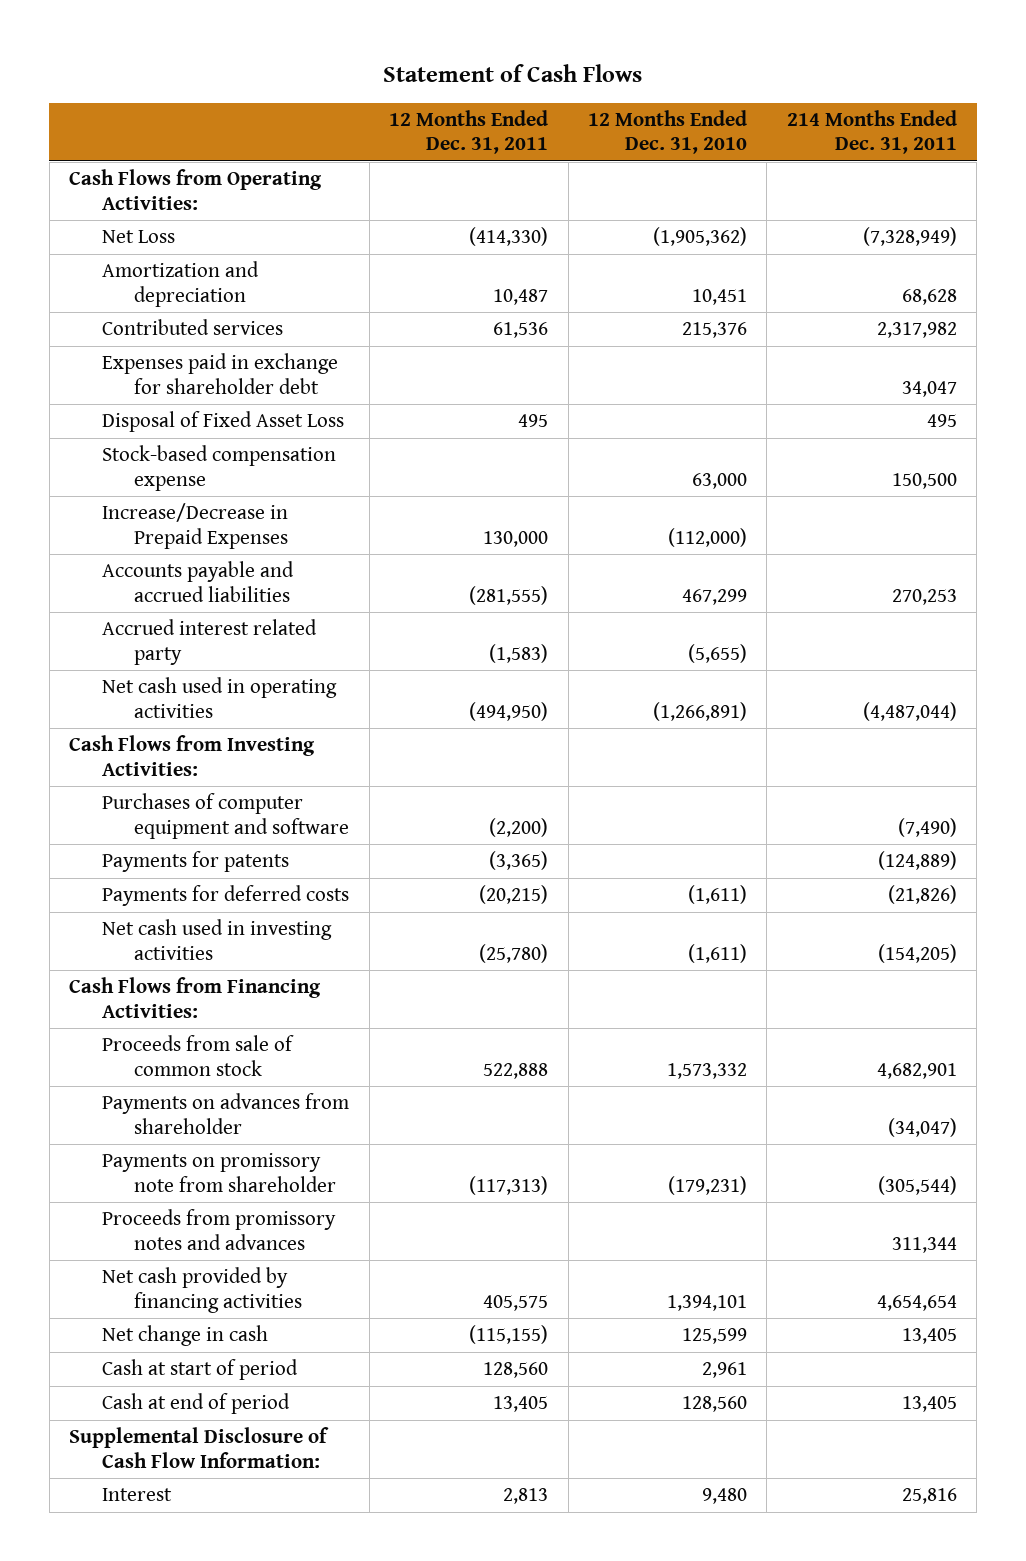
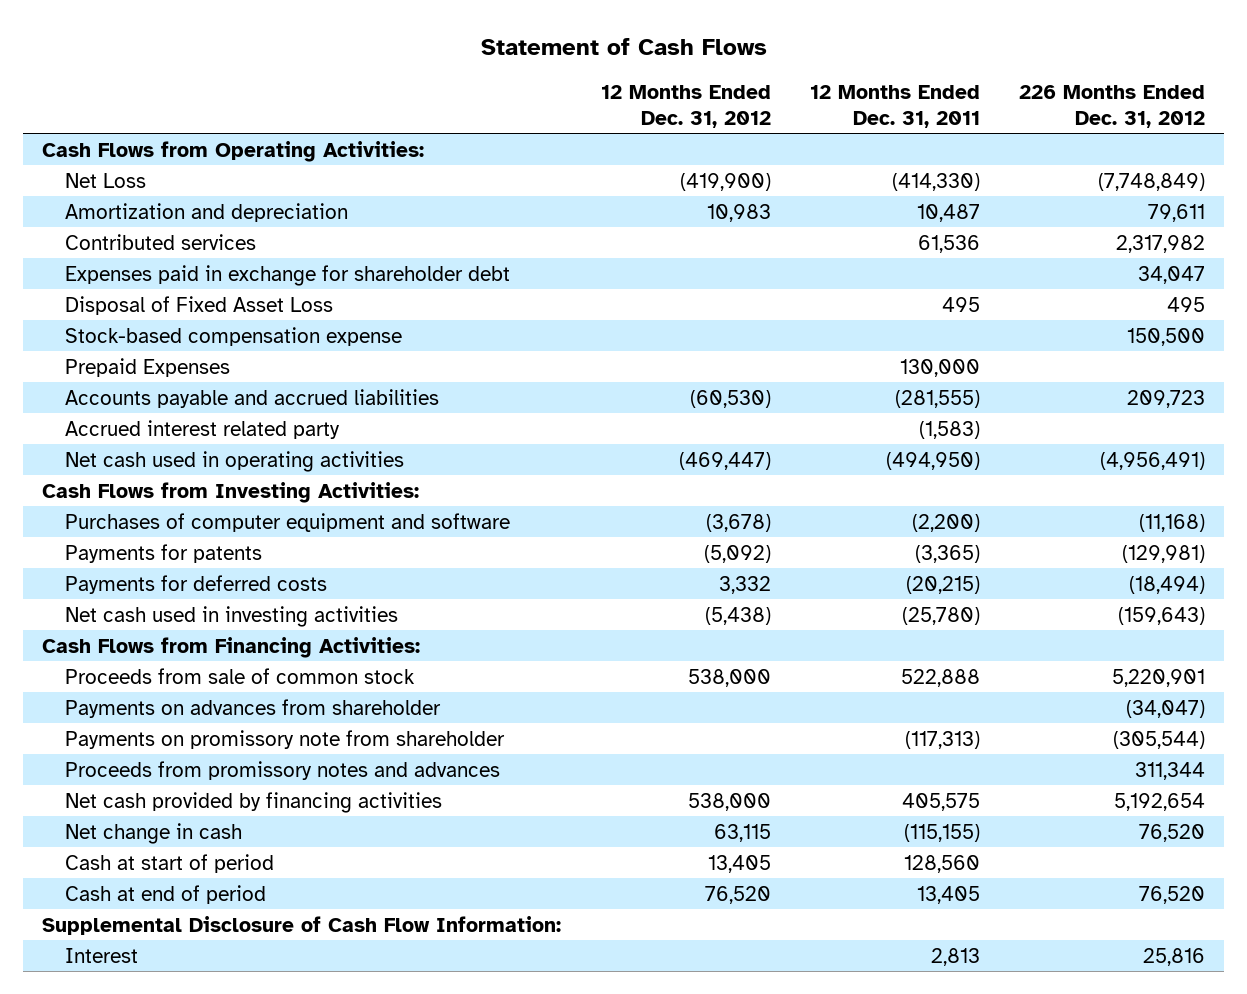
[588,110,748,155] 12 Months Ended Dec. 31, 2010 -> none
[786,110,957,155] 214 Months Ended Dec. 31, 2011 -> none
none -> [600,85,771,128] 12 Months Ended Dec. 31, 2012
none -> [1018,85,1205,128] 226 Months Ended Dec. 31, 2012
[101,503,289,549] Increase/Decrease in Prepaid Expenses -> none
none -> [64,357,230,377] Prepaid Expenses

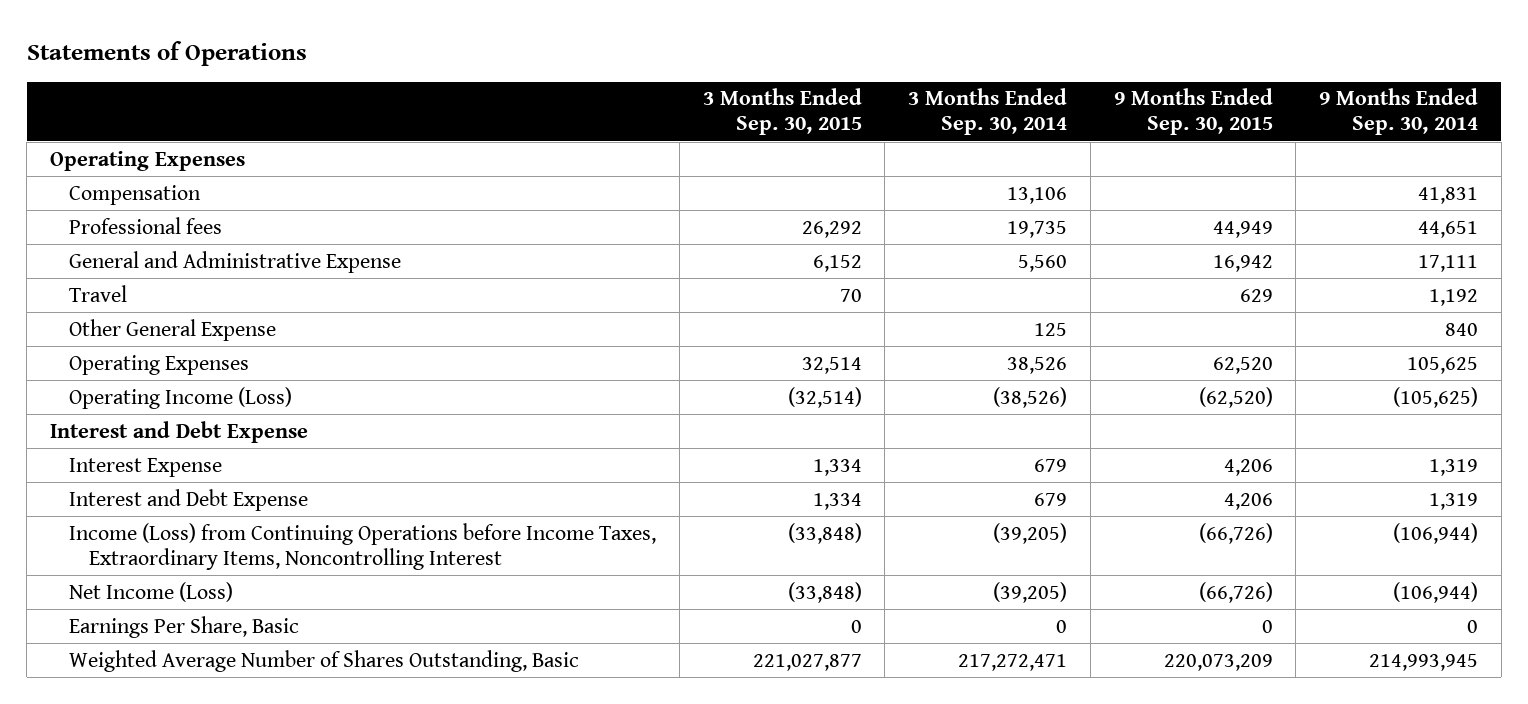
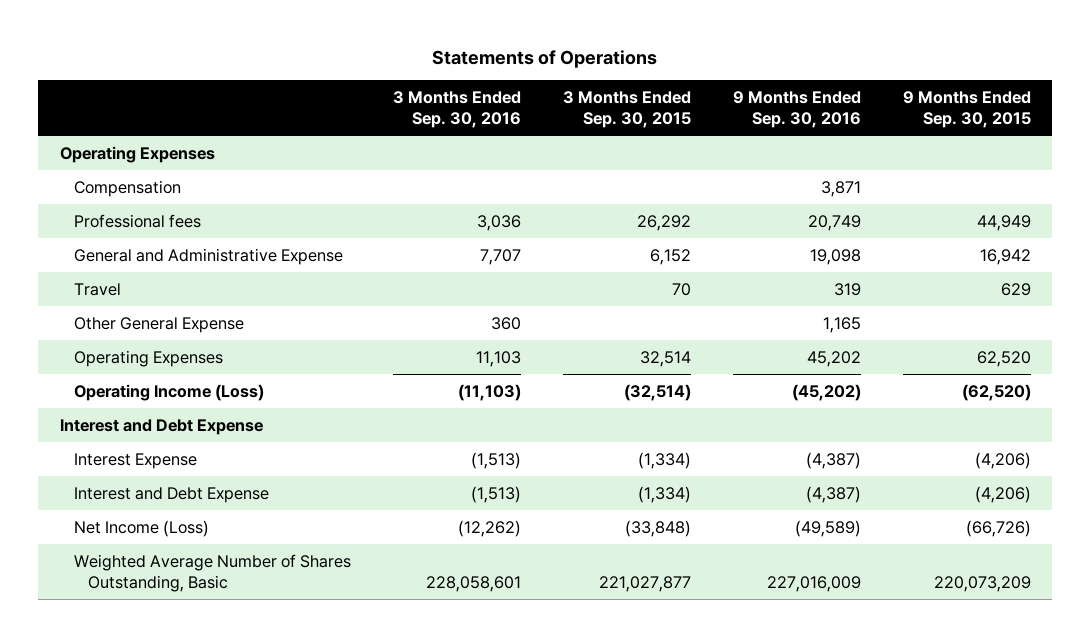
[908,88,1068,136] 3 Months Ended Sep. 30, 2014 -> none
[1318,88,1478,136] 9 Months Ended Sep. 30, 2014 -> none
none -> [392,90,521,129] 3 Months Ended Sep. 30, 2016
none -> [733,90,862,129] 9 Months Ended Sep. 30, 2016
[69,522,657,570] Income (Loss) from Continuing Operations before Income Taxes, Extraordinary Items, Noncontrolling Interest -> none
[812,458,862,476] 1,334 -> [637,451,691,469] (1,334)
[1223,458,1273,476] 4,206 -> [975,451,1032,469] (4,206)
[812,492,862,510] 1,334 -> [637,485,691,503] (1,334)
[1223,492,1273,510] 4,206 -> [975,485,1032,503] (4,206)
[69,615,300,638] Earnings Per Share, Basic -> none

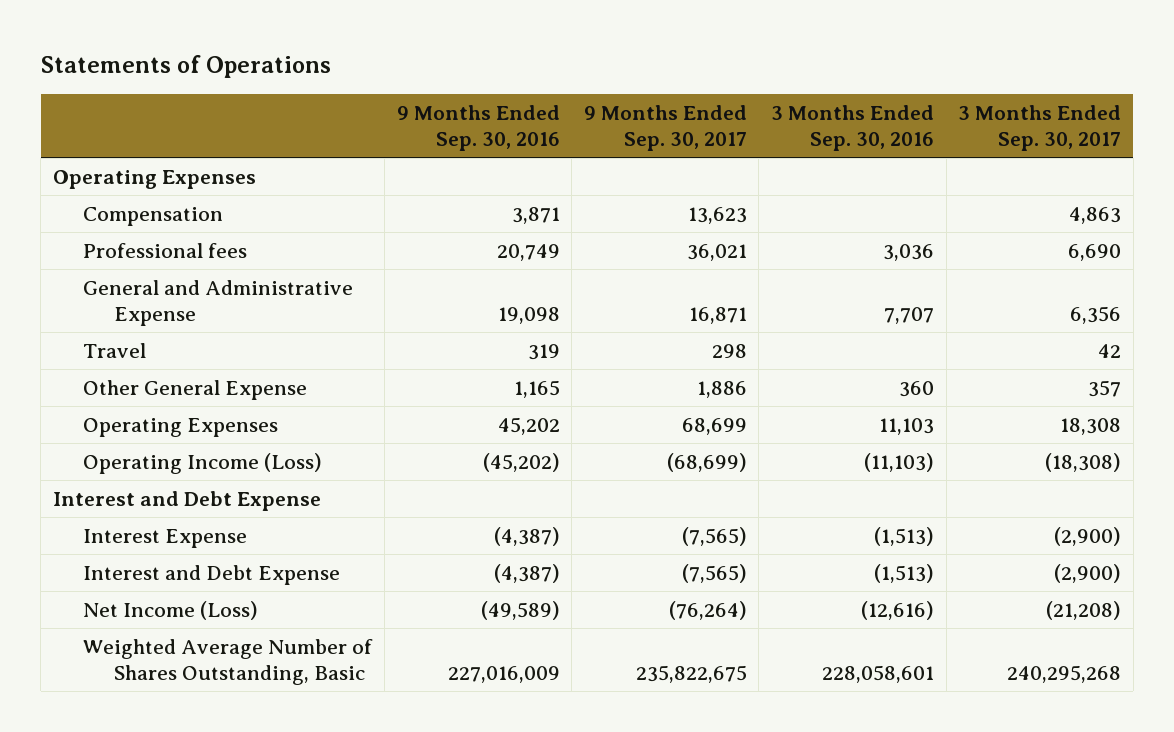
[562,90,691,129] 3 Months Ended Sep. 30, 2015 -> none
[903,90,1032,129] 9 Months Ended Sep. 30, 2015 -> none
none -> [583,105,747,152] 9 Months Ended Sep. 30, 2017
none -> [958,105,1122,152] 3 Months Ended Sep. 30, 2017
[457,519,521,537] (12,262) -> [861,600,935,620] (12,616)

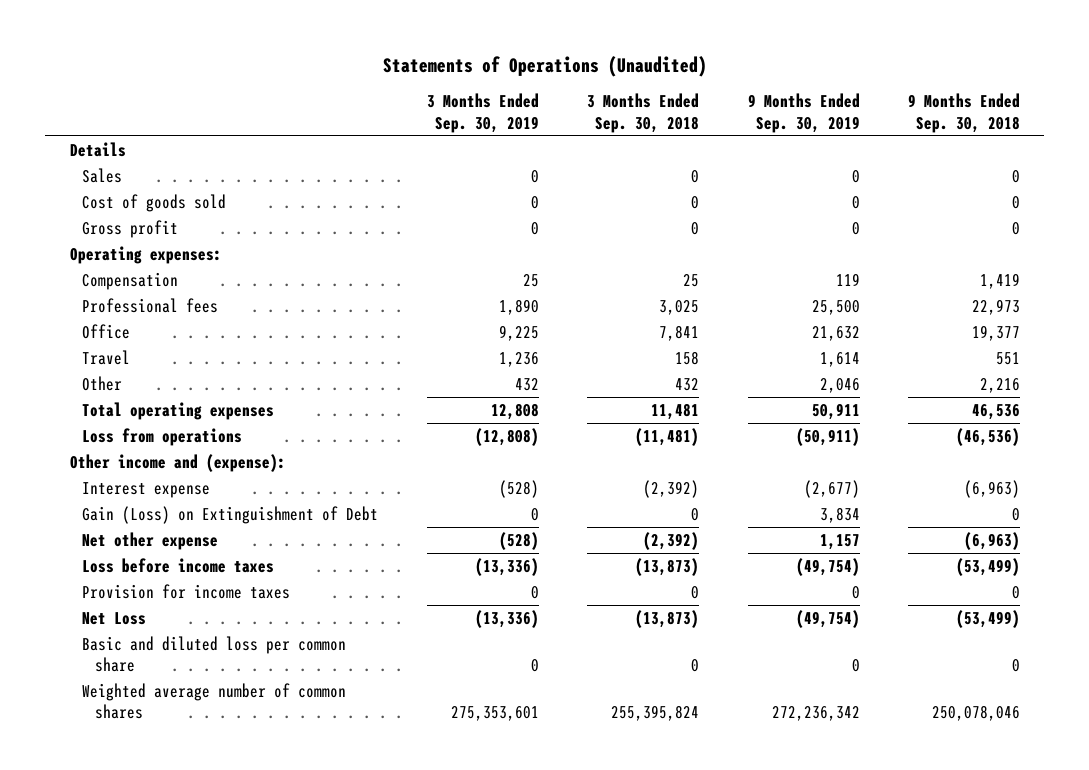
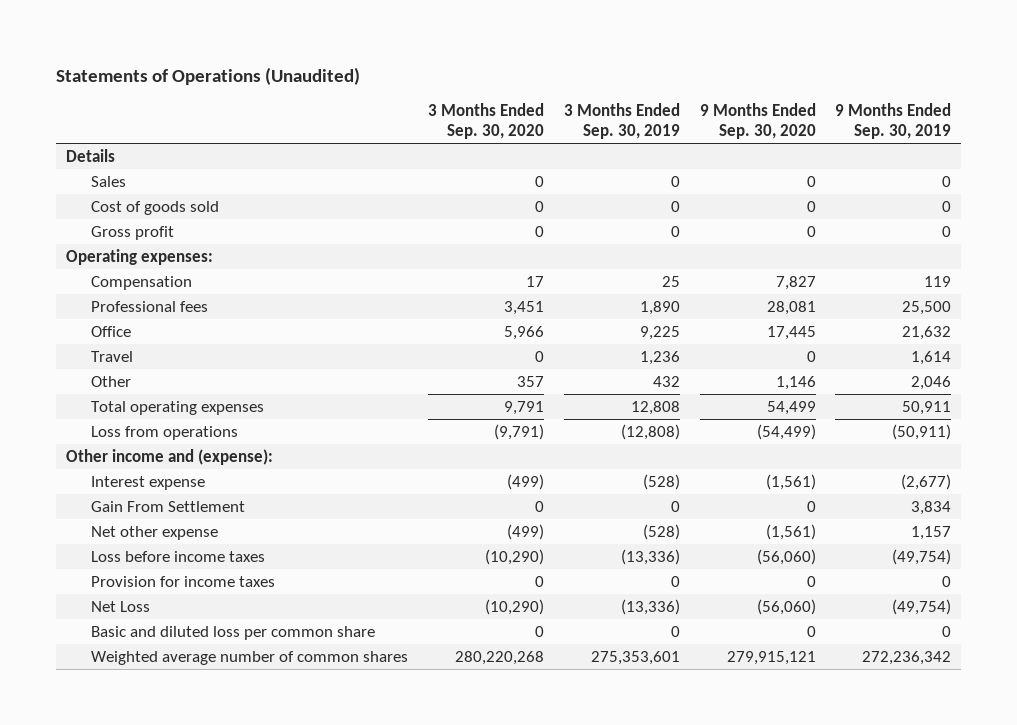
[587,93,700,133] 3 Months Ended Sep. 30, 2018 -> none
[907,93,1020,133] 9 Months Ended Sep. 30, 2018 -> none
none -> [428,103,545,140] 3 Months Ended Sep. 30, 2020
none -> [699,103,816,140] 9 Months Ended Sep. 30, 2020
[82,505,379,524] Gain (Loss) on Extinguishment of Debt -> [91,500,246,512] Gain From Settlement

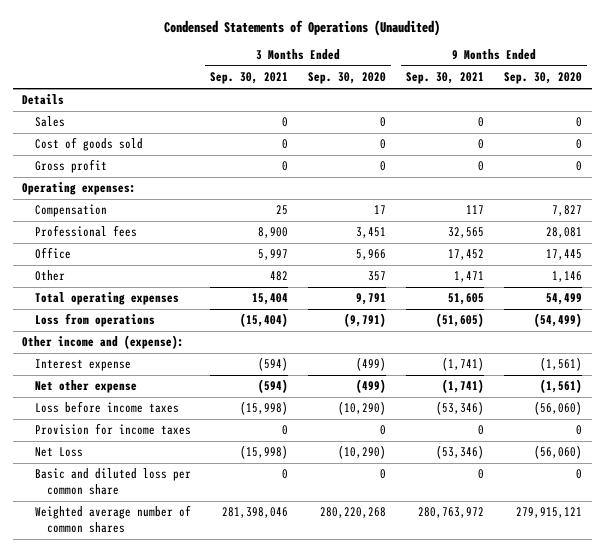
[55,66,360,85] Statements of Operations (Unaudited) -> [164,19,441,36] Condensed Statements of Operations (Unaudited)
[563,103,680,140] 3 Months Ended Sep. 30, 2019 -> none
[835,103,952,140] 9 Months Ended Sep. 30, 2019 -> none
none -> [210,72,289,85] Sep. 30, 2021
none -> [406,72,485,85] Sep. 30, 2021
[91,350,134,362] Travel -> none
[91,500,246,512] Gain From Settlement -> none

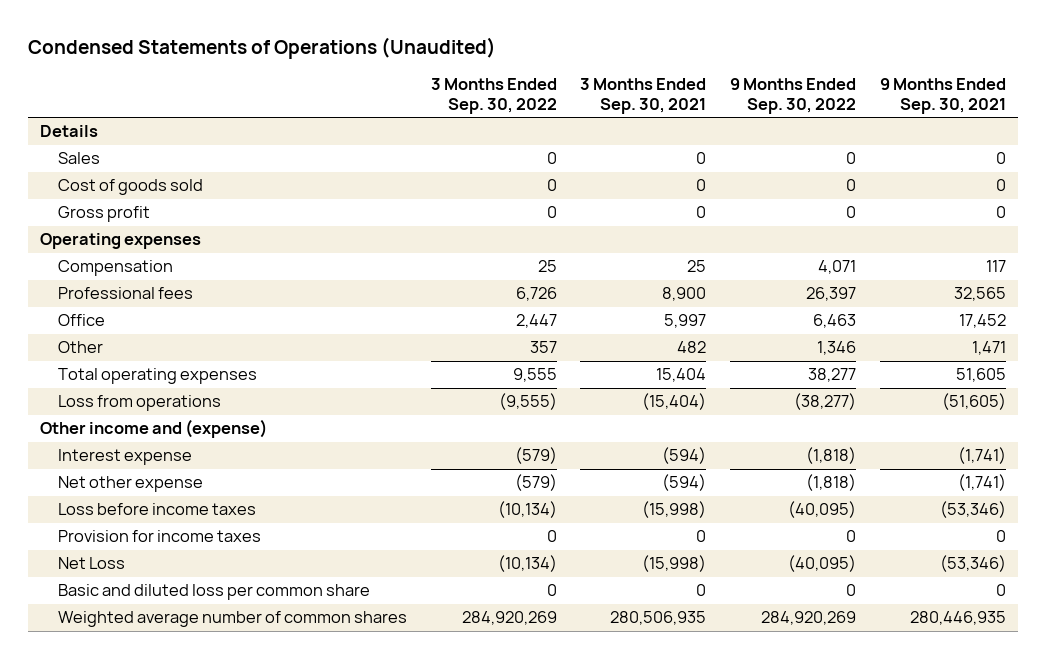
[308,72,387,85] Sep. 30, 2020 -> none
[504,72,583,85] Sep. 30, 2020 -> none
none -> [430,78,557,115] 3 Months Ended Sep. 30, 2022
none -> [730,78,857,115] 9 Months Ended Sep. 30, 2022
[22,182,137,196] Operating expenses: -> [40,233,202,250] Operating expenses
[22,335,185,350] Other income and (expense): -> [40,419,268,439] Other income and (expense)
[222,507,289,519] 281,398,046 -> [610,611,707,626] 280,506,935
[418,507,485,519] 280,763,972 -> [909,611,1006,626] 280,446,935

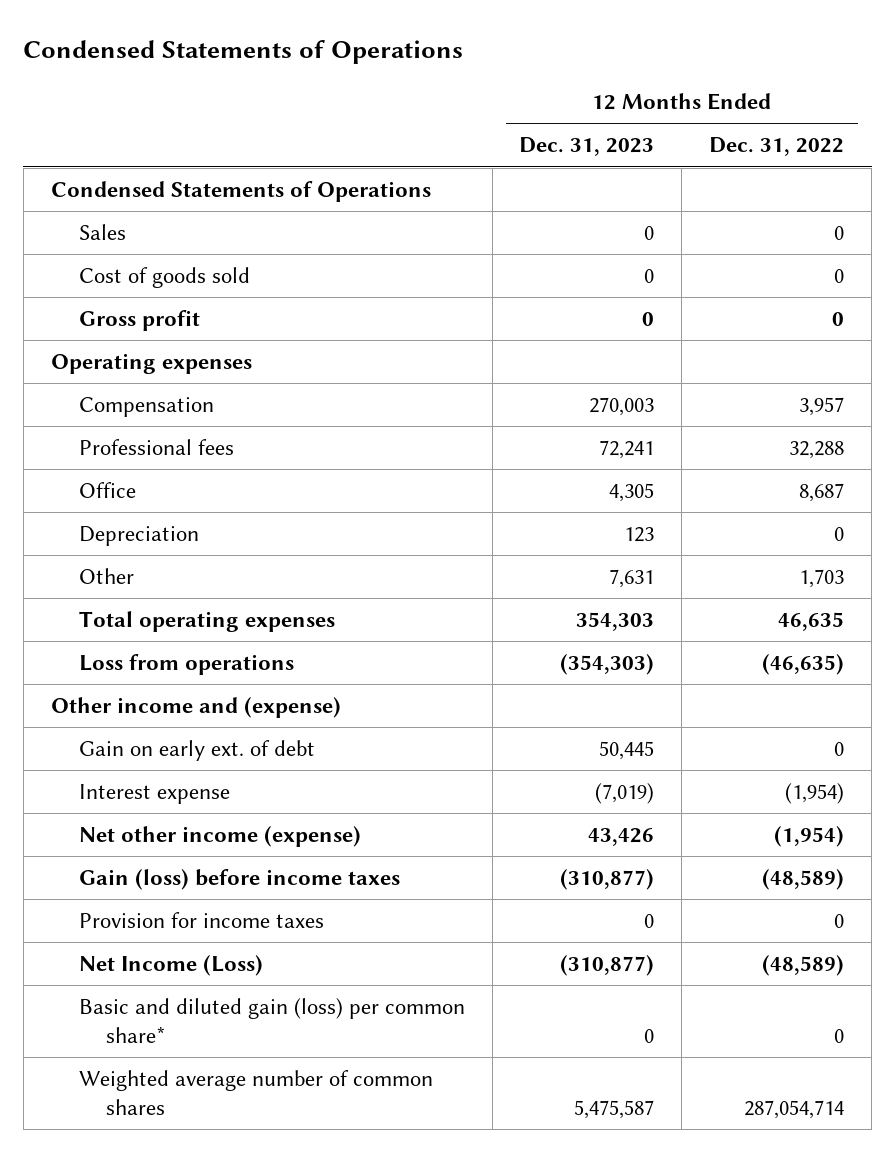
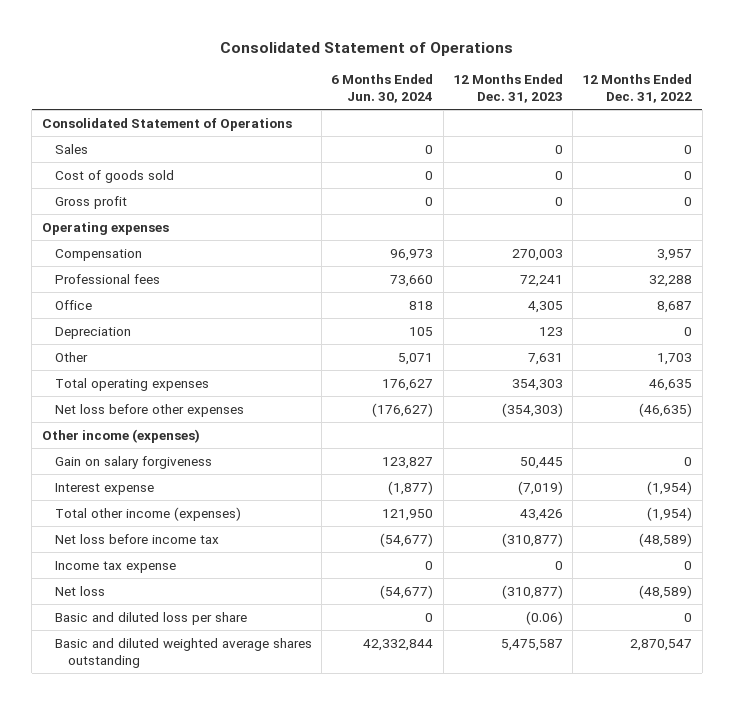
[23,40,464,65] Condensed Statements of Operations -> [219,41,513,56] Consolidated Statement of Operations
none -> [331,74,434,103] 6 Months Ended Jun. 30, 2024
[50,180,431,202] Condensed Statements of Operations -> [41,117,292,131] Consolidated Statement of Operations
[50,696,341,718] Other income and (expense) -> none
[78,653,294,675] Loss from operations -> [54,403,244,417] Net loss before other expenses
none -> [41,428,200,443] Other income (expenses)
[78,739,315,761] Gain on early ext. of debt -> [54,455,212,469] Gain on salary forgiveness
[78,825,361,847] Net other income (expense) -> [54,506,241,521] Total other income (expenses)
[78,868,400,890] Gain (loss) before income taxes -> [54,533,219,544] Net loss before income tax
[78,911,324,928] Provision for income taxes -> [54,560,176,573] Income tax expense
[78,954,263,976] Net Income (Loss) -> [54,585,105,596] Net loss
[78,997,465,1043] Basic and diluted gain (loss) per common share* -> [54,611,247,625] Basic and diluted loss per share
[644,1028,655,1043] 0 -> [525,610,563,625] (0.06)
[78,1069,433,1115] Weighted average number of common shares -> [54,637,312,668] Basic and diluted weighted average shares outstanding
[744,1099,845,1119] 287,054,714 -> [630,638,693,651] 2,870,547

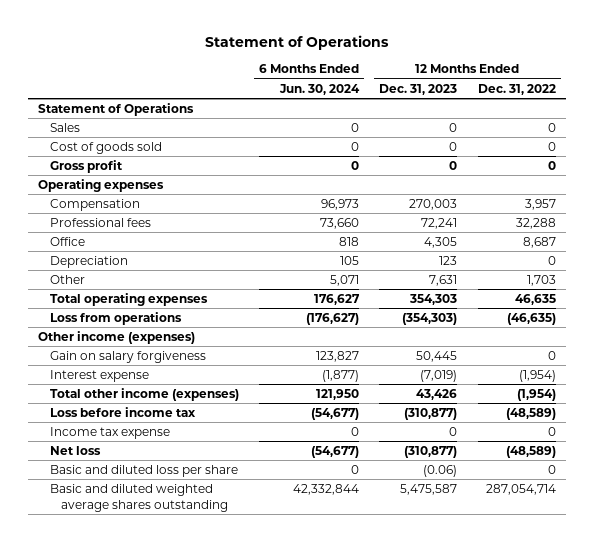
[219,41,513,56] Consolidated Statement of Operations -> [205,35,390,51] Statement of Operations
[41,117,292,131] Consolidated Statement of Operations -> [38,102,195,116] Statement of Operations
[54,403,244,417] Net loss before other expenses -> [49,311,182,325] Loss from operations
[54,533,219,544] Net loss before income tax -> [49,406,196,417] Loss before income tax
[630,638,693,651] 2,870,547 -> [485,483,556,495] 287,054,714

